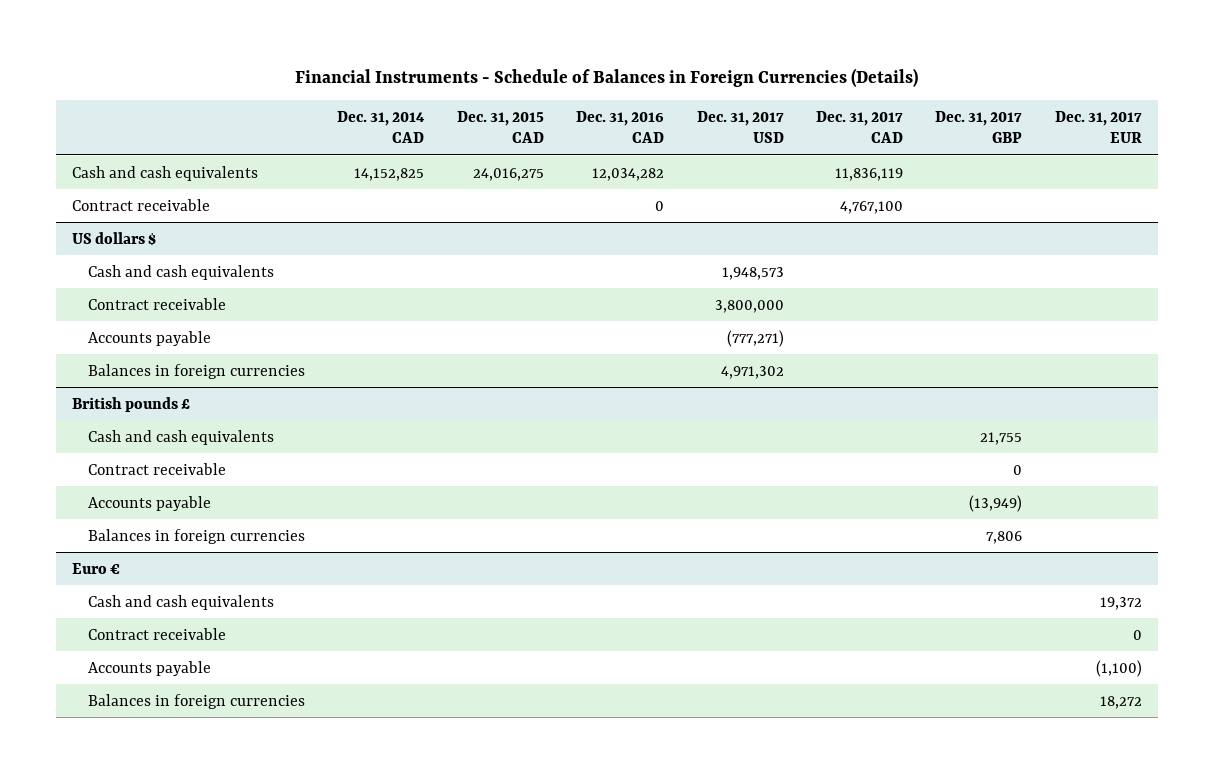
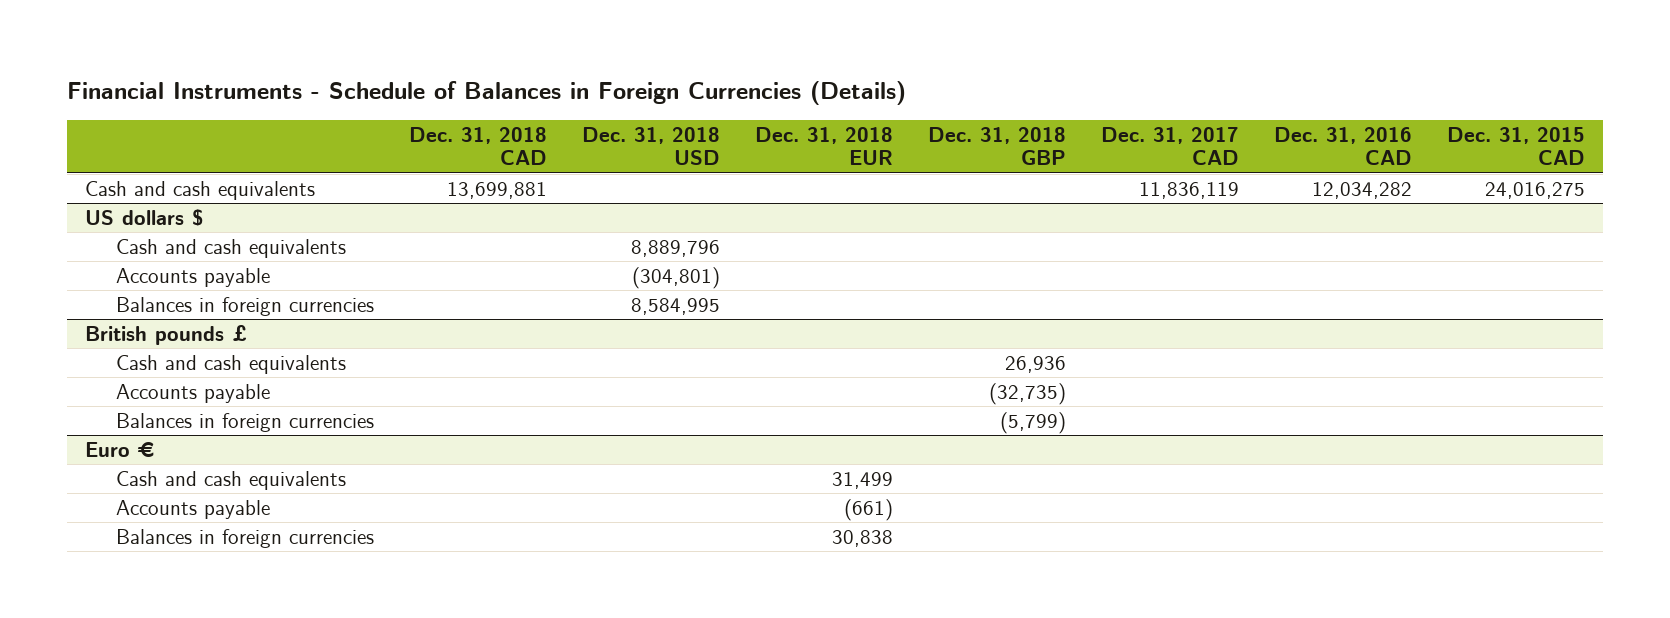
[337,110,426,143] Dec. 31, 2014 CAD -> none
[696,110,784,143] Dec. 31, 2017 USD -> none
[935,110,1023,143] Dec. 31, 2017 GBP -> none
[1054,110,1142,143] Dec. 31, 2017 EUR -> none
none -> [408,126,547,166] Dec. 31, 2018 CAD
none -> [581,126,720,166] Dec. 31, 2018 USD
none -> [754,126,893,166] Dec. 31, 2018 EUR
none -> [927,126,1066,166] Dec. 31, 2018 GBP
[72,198,211,211] Contract receivable -> none
[88,297,227,310] Contract receivable -> none
[88,462,227,475] Contract receivable -> none
[88,627,227,640] Contract receivable -> none

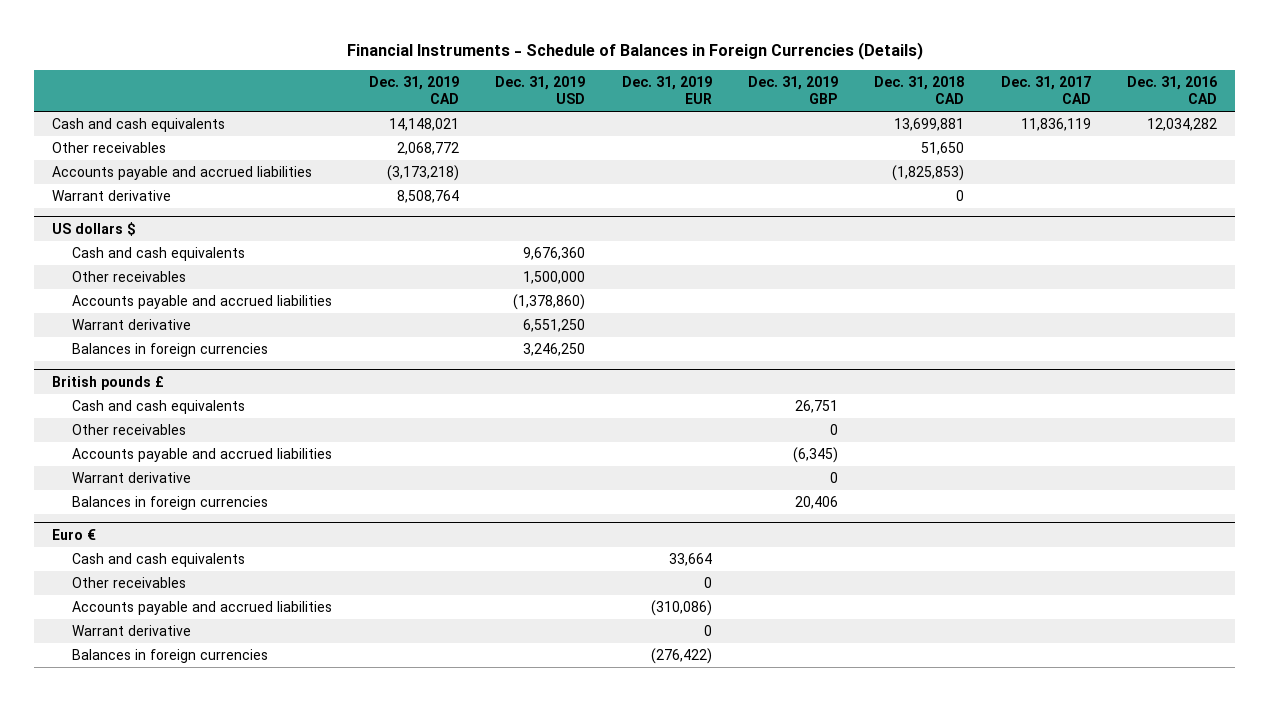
[581,126,720,166] Dec. 31, 2018 USD -> none
[754,126,893,166] Dec. 31, 2018 EUR -> none
[927,126,1066,166] Dec. 31, 2018 GBP -> none
[1447,126,1586,166] Dec. 31, 2015 CAD -> none
none -> [368,75,459,105] Dec. 31, 2019 CAD
none -> [495,75,586,105] Dec. 31, 2019 USD
none -> [621,75,712,105] Dec. 31, 2019 EUR
none -> [747,75,838,105] Dec. 31, 2019 GBP
none -> [52,142,167,154] Other receivables
none -> [52,166,313,181] Accounts payable and accrued liabilities
none -> [52,190,172,202] Warrant derivative
[115,267,270,287] Accounts payable -> none
none -> [72,271,187,283] Other receivables
none -> [72,295,333,310] Accounts payable and accrued liabilities
none -> [72,319,192,331] Warrant derivative
[115,383,270,403] Accounts payable -> none
none -> [72,424,187,436] Other receivables
none -> [72,448,333,463] Accounts payable and accrued liabilities
none -> [72,472,192,484] Warrant derivative
[115,499,270,519] Accounts payable -> none
none -> [72,577,187,589] Other receivables
none -> [72,601,333,616] Accounts payable and accrued liabilities
none -> [72,625,192,637] Warrant derivative

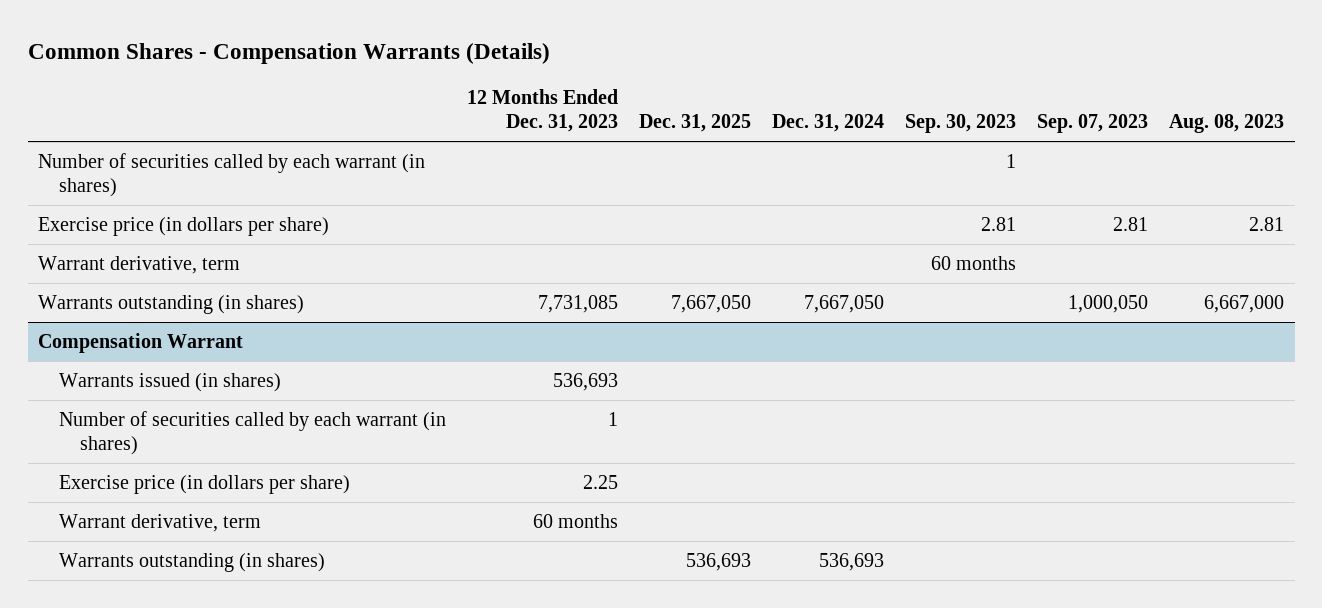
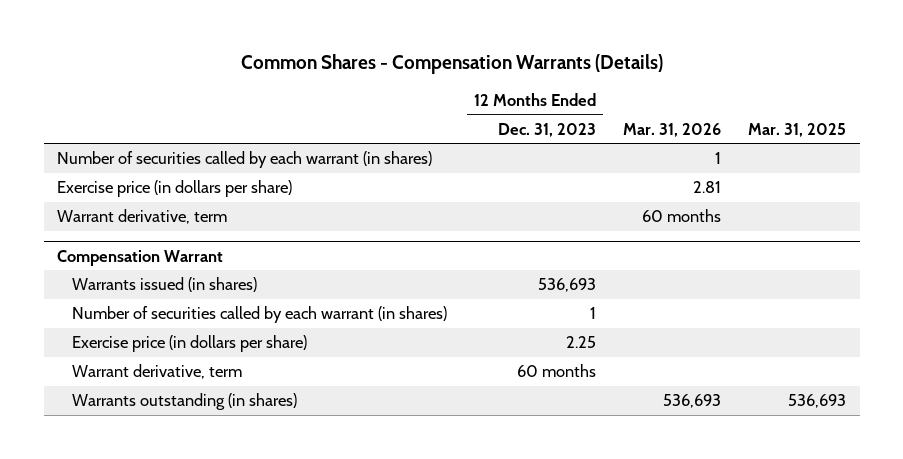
[639,114,752,133] Dec. 31, 2025 -> none
[772,114,885,133] Dec. 31, 2024 -> none
[905,114,1017,134] Sep. 30, 2023 -> none
[1037,114,1149,134] Sep. 07, 2023 -> none
[1169,114,1285,134] Aug. 08, 2023 -> none
none -> [623,122,722,137] Mar. 31, 2026
none -> [748,122,847,137] Mar. 31, 2025
[38,294,305,314] Warrants outstanding (in shares) -> none

